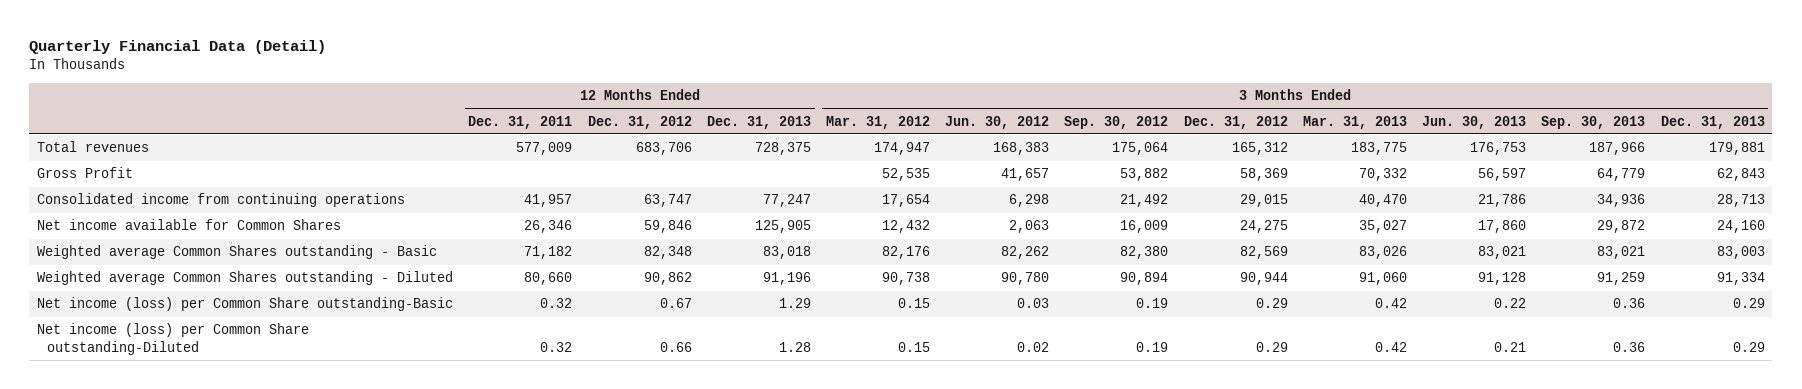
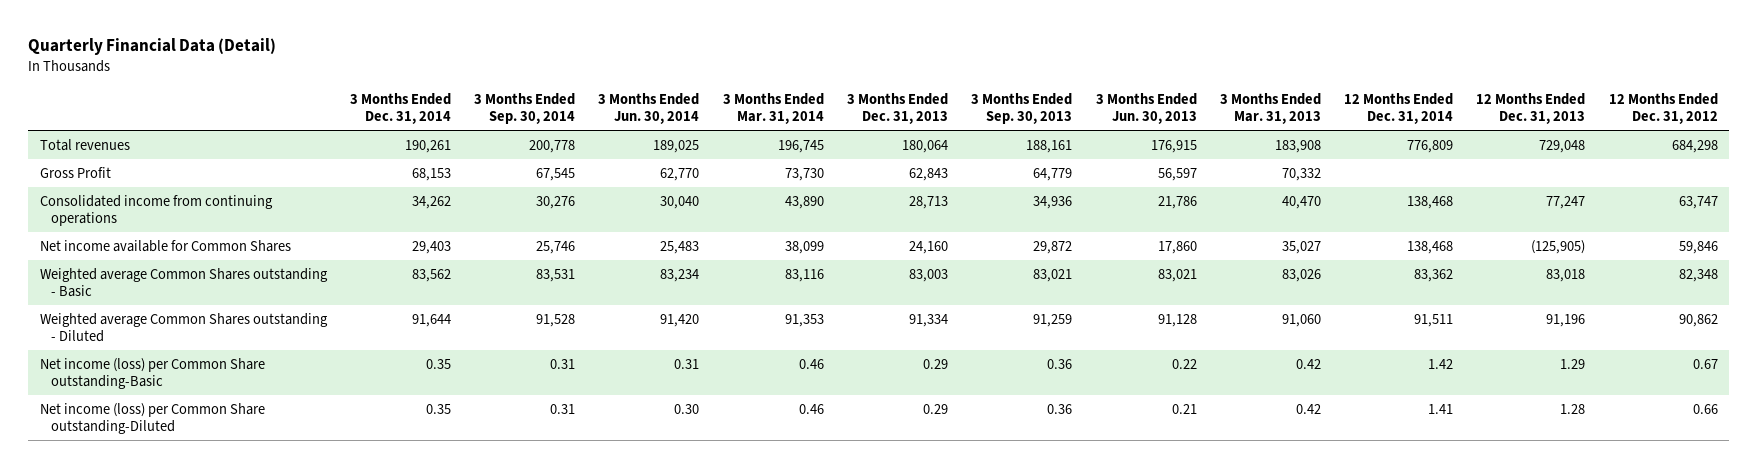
[468,115,573,129] Dec. 31, 2011 -> none
[826,115,931,129] Mar. 31, 2012 -> none
[945,115,1050,129] Jun. 30, 2012 -> none
[1064,115,1169,129] Sep. 30, 2012 -> none
[1183,115,1288,129] Dec. 31, 2012 -> none
none -> [349,93,451,125] 3 Months Ended Dec. 31, 2014
none -> [474,93,576,125] 3 Months Ended Sep. 30, 2014
none -> [598,93,700,125] 3 Months Ended Jun. 30, 2014
none -> [722,93,824,125] 3 Months Ended Mar. 31, 2014
none -> [1344,93,1454,125] 12 Months Ended Dec. 31, 2014
[635,142,692,156] 683,706 -> [1671,139,1718,153] 684,298
[754,142,811,156] 728,375 -> [1539,139,1586,153] 729,048
[1350,142,1407,156] 183,775 -> [1274,139,1321,153] 183,908
[1470,142,1527,156] 176,753 -> [1150,139,1197,153] 176,915
[1589,142,1646,156] 187,966 -> [1026,139,1073,153] 188,161
[1708,142,1765,156] 179,881 -> [901,139,948,153] 180,064
[754,220,811,234] 125,905 -> [1531,239,1586,254] (125,905)

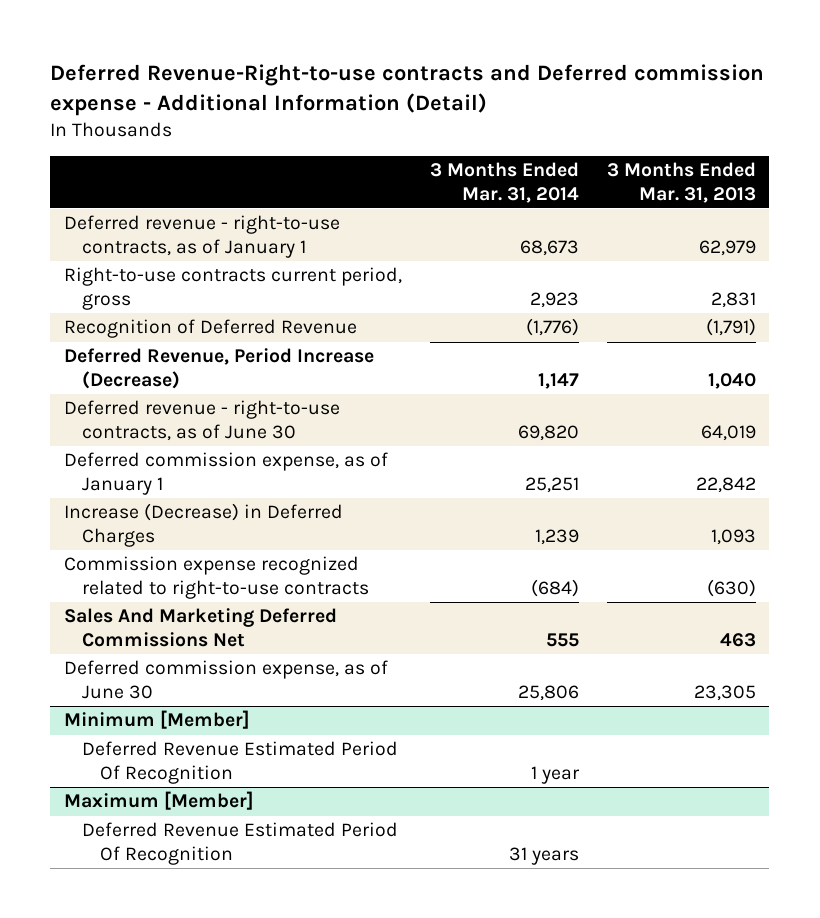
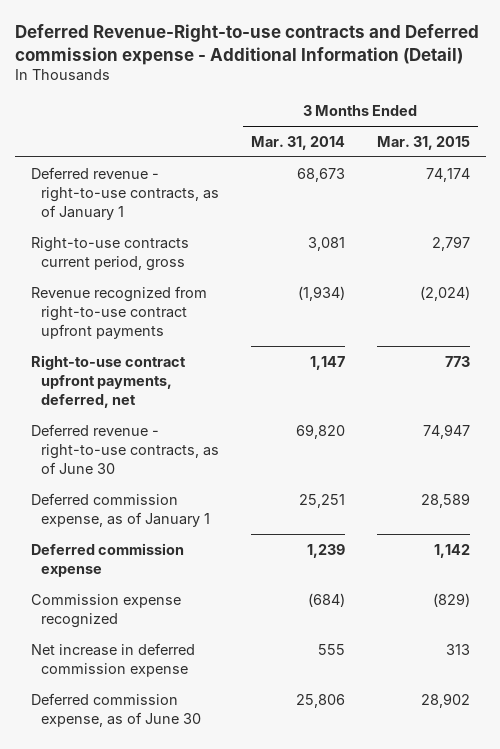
[606,162,756,203] 3 Months Ended Mar. 31, 2013 -> none
none -> [376,135,470,150] Mar. 31, 2015
[64,319,358,339] Recognition of Deferred Revenue -> none
[529,291,579,308] 2,923 -> [308,236,346,251] 3,081
none -> [30,285,207,339] Revenue recognized from right-to-use contract upfront payments
[64,348,375,389] Deferred Revenue, Period Increase (Decrease) -> [30,354,186,408] Right-to-use contract upfront payments, deferred, net
[64,503,344,547] Increase (Decrease) in Deferred Charges -> [30,542,184,577] Deferred commission expense
[64,556,370,599] Commission expense recognized related to right-to-use contracts -> [30,593,181,628] Commission expense recognized
[64,608,338,647] Sales And Marketing Deferred Commissions Net -> [30,642,195,677] Net increase in deferred commission expense
[64,710,251,730] Minimum [Member] -> none
[82,741,399,784] Deferred Revenue Estimated Period Of Recognition -> none
[64,791,255,811] Maximum [Member] -> none
[82,822,399,865] Deferred Revenue Estimated Period Of Recognition -> none

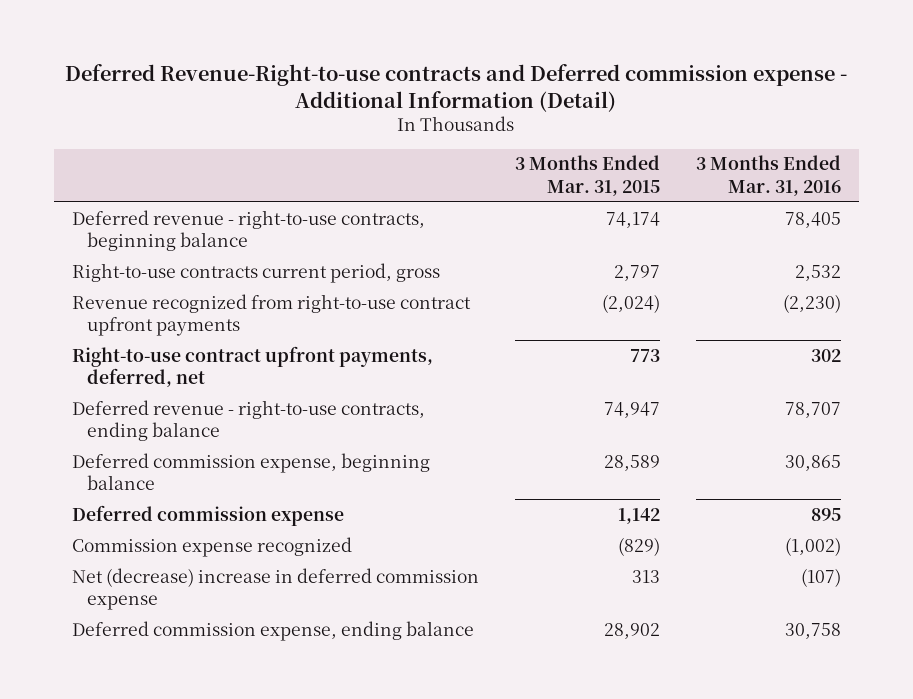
[251,135,346,150] Mar. 31, 2014 -> none
none -> [695,155,841,196] 3 Months Ended Mar. 31, 2016
[30,166,220,220] Deferred revenue - right-to-use contracts, as of January 1 -> [72,209,426,251] Deferred revenue - right-to-use contracts, beginning balance
[30,423,220,474] Deferred revenue - right-to-use contracts, as of June 30 -> [72,399,426,441] Deferred revenue - right-to-use contracts, ending balance
[30,492,211,527] Deferred commission expense, as of January 1 -> [72,452,431,490] Deferred commission expense, beginning balance
[30,642,195,677] Net increase in deferred commission expense -> [72,567,480,610] Net (decrease) increase in deferred commission expense
[30,692,202,727] Deferred commission expense, as of June 30 -> [72,620,475,641] Deferred commission expense, ending balance

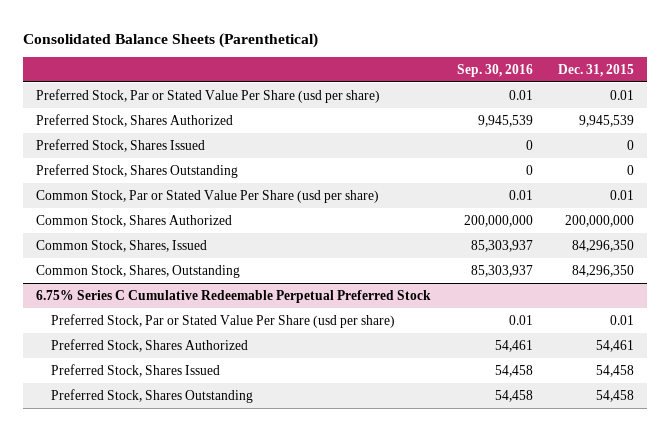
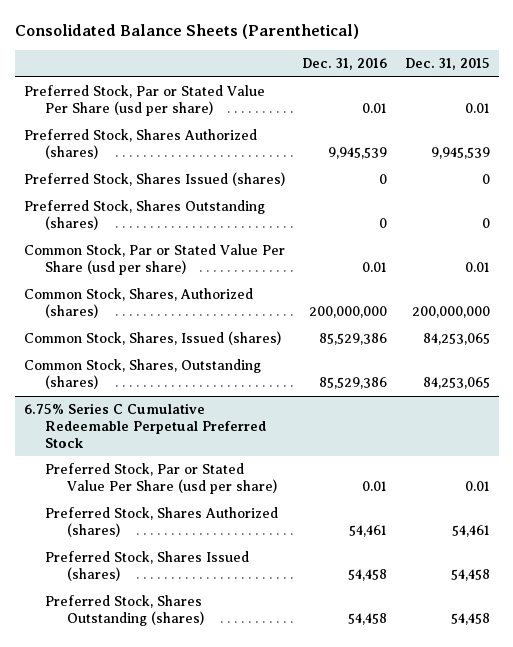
[456,63,533,77] Sep. 30, 2016 -> none
none -> [302,58,388,71] Dec. 31, 2016
[35,113,233,127] Preferred Stock, Shares Authorized -> [23,129,257,160] Preferred Stock, Shares Authorized (shares)
[35,138,205,152] Preferred Stock, Shares Issued -> [23,172,285,187] Preferred Stock, Shares Issued (shares)
[35,163,238,178] Preferred Stock, Shares Outstanding -> [23,200,265,231] Preferred Stock, Shares Outstanding (shares)
[35,214,232,227] Common Stock, Shares Authorized -> [23,288,253,319] Common Stock, Shares, Authorized (shares)
[35,239,207,252] Common Stock, Shares, Issued -> [23,331,281,346] Common Stock, Shares, Issued (shares)
[572,239,635,252] 84,296,350 -> [422,333,490,346] 84,253,065
[35,264,240,278] Common Stock, Shares, Outstanding -> [23,359,261,390] Common Stock, Shares, Outstanding (shares)
[572,264,635,277] 84,296,350 -> [422,377,490,390] 84,253,065
[51,338,249,352] Preferred Stock, Shares Authorized -> [45,507,279,538] Preferred Stock, Shares Authorized (shares)
[51,363,221,377] Preferred Stock, Shares Issued -> [45,551,250,582] Preferred Stock, Shares Issued (shares)
[51,388,254,403] Preferred Stock, Shares Outstanding -> [45,595,205,627] Preferred Stock, Shares Outstanding (shares)

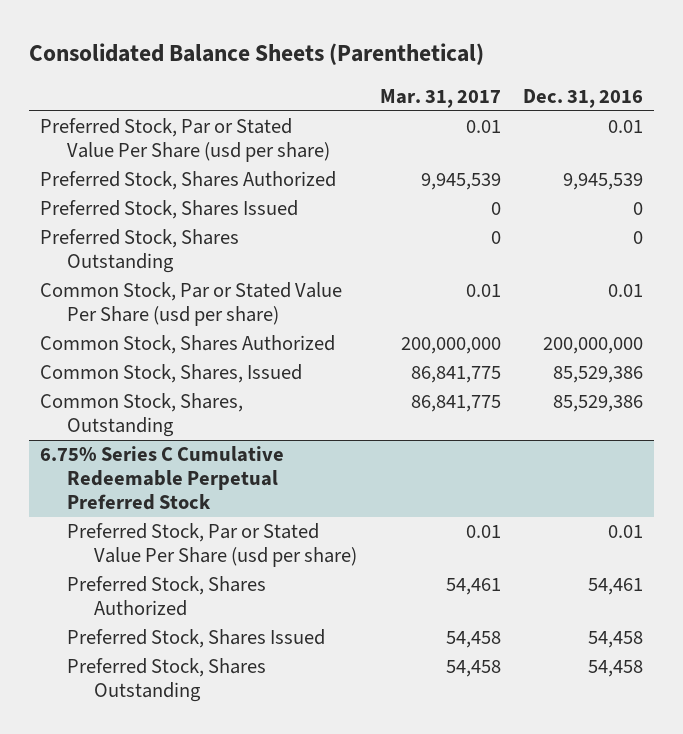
[404,58,490,71] Dec. 31, 2015 -> none
none -> [379,88,501,108] Mar. 31, 2017
[23,129,257,160] Preferred Stock, Shares Authorized (shares) -> [40,171,337,191] Preferred Stock, Shares Authorized
[23,172,285,187] Preferred Stock, Shares Issued (shares) -> [40,200,299,220] Preferred Stock, Shares Issued
[23,200,265,231] Preferred Stock, Shares Outstanding (shares) -> [40,229,240,274] Preferred Stock, Shares Outstanding
[23,288,253,319] Common Stock, Shares, Authorized (shares) -> [40,335,336,355] Common Stock, Shares Authorized
[23,331,281,346] Common Stock, Shares, Issued (shares) -> [40,364,303,384] Common Stock, Shares, Issued
[23,359,261,390] Common Stock, Shares, Outstanding (shares) -> [40,393,244,438] Common Stock, Shares, Outstanding
[45,507,279,538] Preferred Stock, Shares Authorized (shares) -> [67,576,267,617] Preferred Stock, Shares Authorized
[45,551,250,582] Preferred Stock, Shares Issued (shares) -> [67,629,326,649] Preferred Stock, Shares Issued
[45,595,205,627] Preferred Stock, Shares Outstanding (shares) -> [67,658,267,703] Preferred Stock, Shares Outstanding

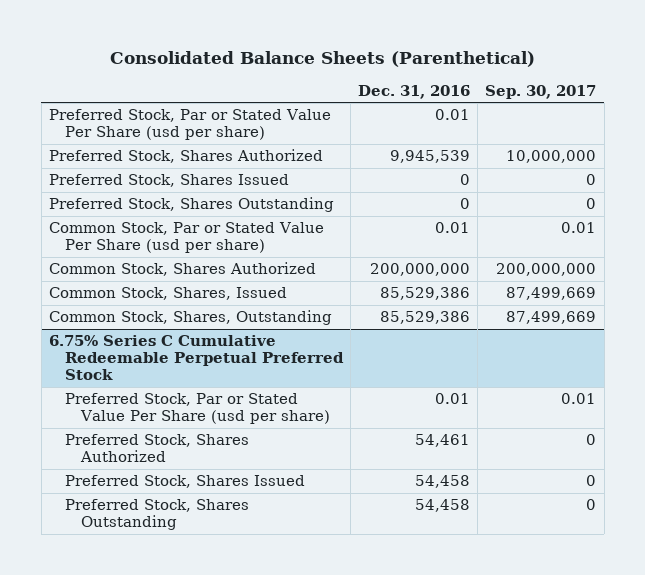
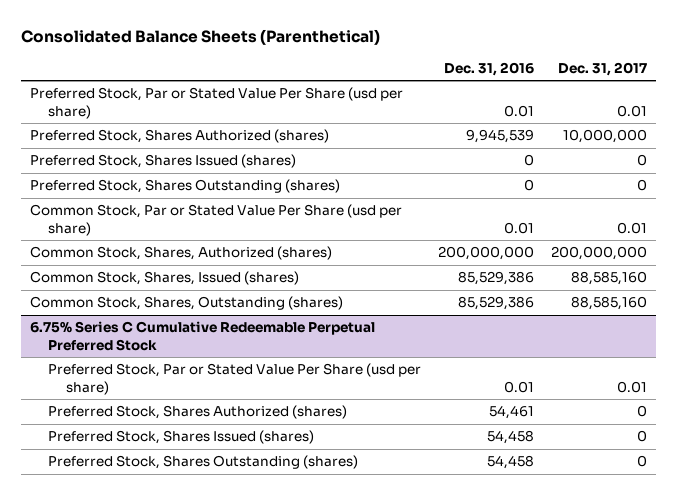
[485,84,597,99] Sep. 30, 2017 -> none
none -> [558,61,648,76] Dec. 31, 2017
[48,149,323,164] Preferred Stock, Shares Authorized -> [29,129,329,144] Preferred Stock, Shares Authorized (shares)
[48,174,289,188] Preferred Stock, Shares Issued -> [29,154,296,169] Preferred Stock, Shares Issued (shares)
[48,197,334,213] Preferred Stock, Shares Outstanding -> [29,179,340,194] Preferred Stock, Shares Outstanding (shares)
[48,262,316,277] Common Stock, Shares Authorized -> [29,246,332,261] Common Stock, Shares, Authorized (shares)
[48,287,287,301] Common Stock, Shares, Issued -> [29,271,299,286] Common Stock, Shares, Issued (shares)
[48,310,332,326] Common Stock, Shares, Outstanding -> [29,296,343,311] Common Stock, Shares, Outstanding (shares)
[65,434,250,463] Preferred Stock, Shares Authorized -> [47,405,347,420] Preferred Stock, Shares Authorized (shares)
[65,475,306,489] Preferred Stock, Shares Issued -> [47,430,314,445] Preferred Stock, Shares Issued (shares)
[65,499,250,531] Preferred Stock, Shares Outstanding -> [47,455,358,470] Preferred Stock, Shares Outstanding (shares)

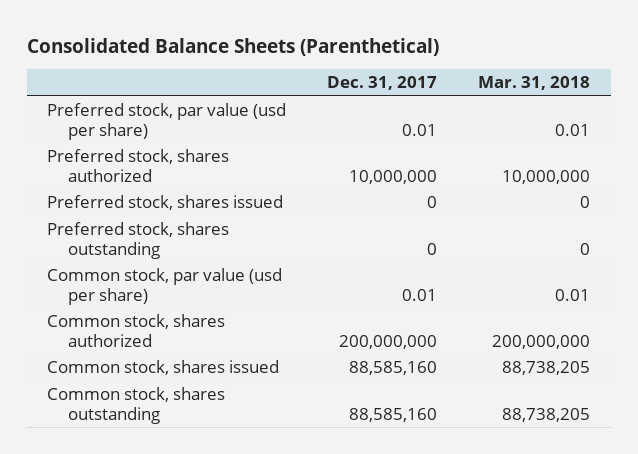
[444,61,535,76] Dec. 31, 2016 -> none
none -> [478,76,591,91] Mar. 31, 2018
[29,321,375,351] 6.75% Series C Cumulative Redeemable Perpetual Preferred Stock -> none
[47,363,421,395] Preferred Stock, Par or Stated Value Per Share (usd per share) -> none
[47,405,347,420] Preferred Stock, Shares Authorized (shares) -> none
[47,430,314,445] Preferred Stock, Shares Issued (shares) -> none
[47,455,358,470] Preferred Stock, Shares Outstanding (shares) -> none
[29,87,403,119] Preferred Stock, Par or Stated Value Per Share (usd per share) -> [47,103,287,140] Preferred stock, par value (usd per share)
[29,129,329,144] Preferred Stock, Shares Authorized (shares) -> [47,149,230,182] Preferred stock, shares authorized
[29,154,296,169] Preferred Stock, Shares Issued (shares) -> [47,195,284,211] Preferred stock, shares issued
[29,179,340,194] Preferred Stock, Shares Outstanding (shares) -> [47,222,230,259] Preferred stock, shares outstanding
[29,204,402,236] Common Stock, Par or Stated Value Per Share (usd per share) -> [47,268,283,305] Common stock, par value (usd per share)
[29,246,332,261] Common Stock, Shares, Authorized (shares) -> [47,314,226,347] Common stock, shares authorized
[29,271,299,286] Common Stock, Shares, Issued (shares) -> [47,360,280,376] Common stock, shares issued
[29,296,343,311] Common Stock, Shares, Outstanding (shares) -> [47,387,226,424] Common stock, shares outstanding

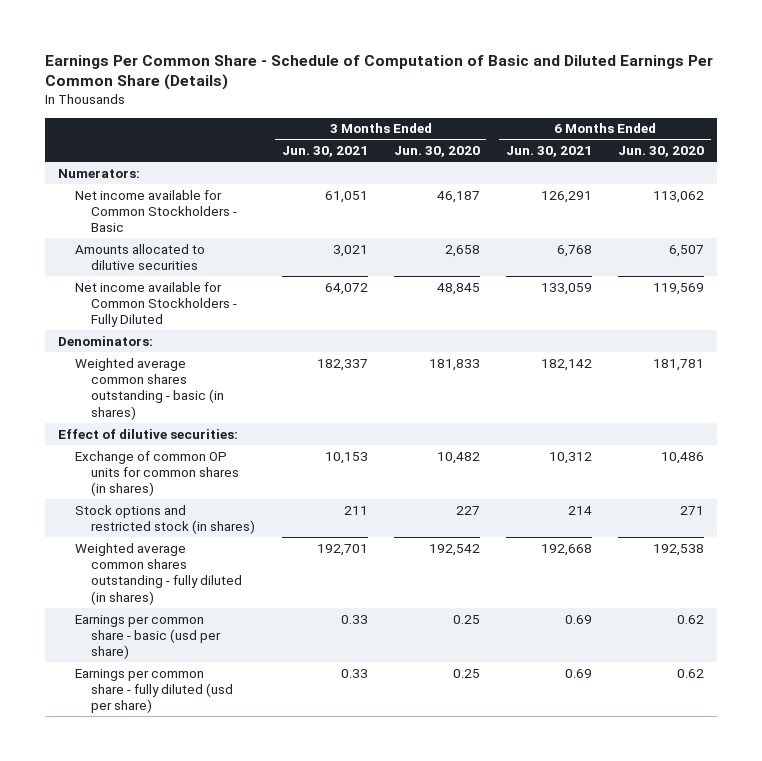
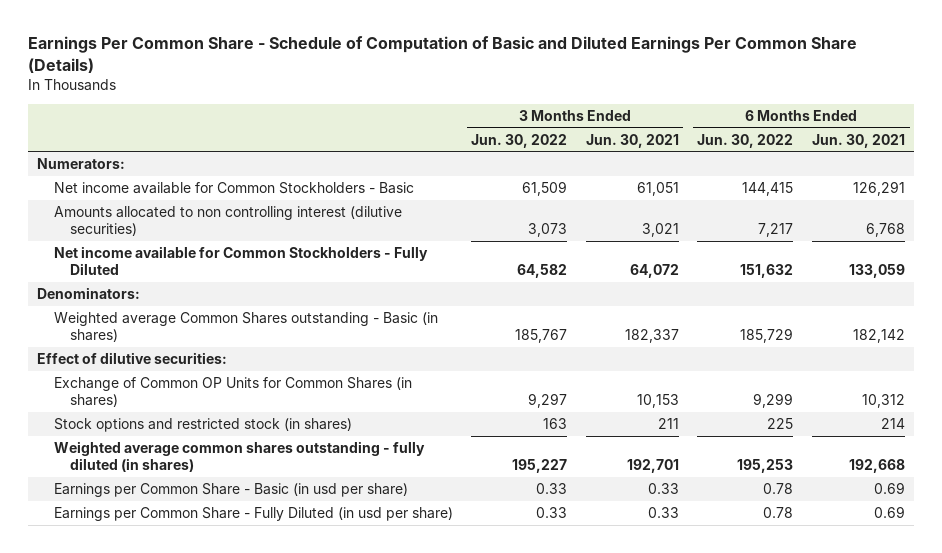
[393,146,480,158] Jun. 30, 2020 -> none
[618,146,705,158] Jun. 30, 2020 -> none
none -> [471,133,568,148] Jun. 30, 2022
none -> [697,133,794,148] Jun. 30, 2022
[74,243,205,270] Amounts allocated to dilutive securities -> [53,205,402,237] Amounts allocated to non controlling interest (dilutive securities)
[74,357,225,420] Weighted average common shares outstanding - basic (in shares) -> [53,311,438,343] Weighted average Common Shares outstanding - Basic (in shares)
[74,450,240,497] Exchange of common OP units for common shares (in shares) -> [53,376,412,408] Exchange of Common OP Units for Common Shares (in shares)
[74,614,222,660] Earnings per common share - basic (usd per share) -> [53,482,408,497] Earnings per Common Share - Basic (in usd per share)
[74,668,234,714] Earnings per common share - fully diluted (usd per share) -> [53,506,453,521] Earnings per Common Share - Fully Diluted (in usd per share)

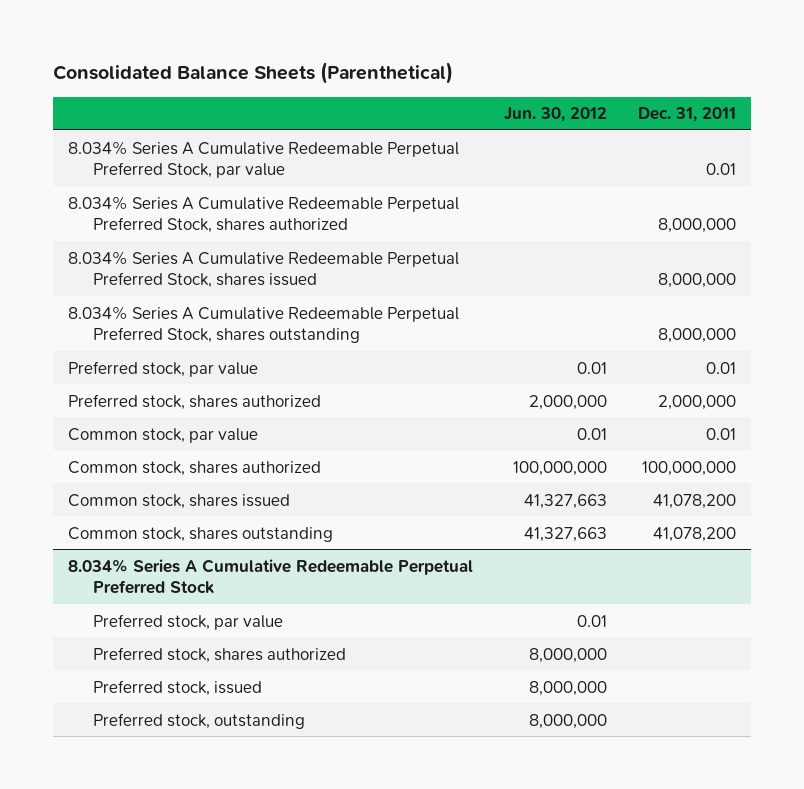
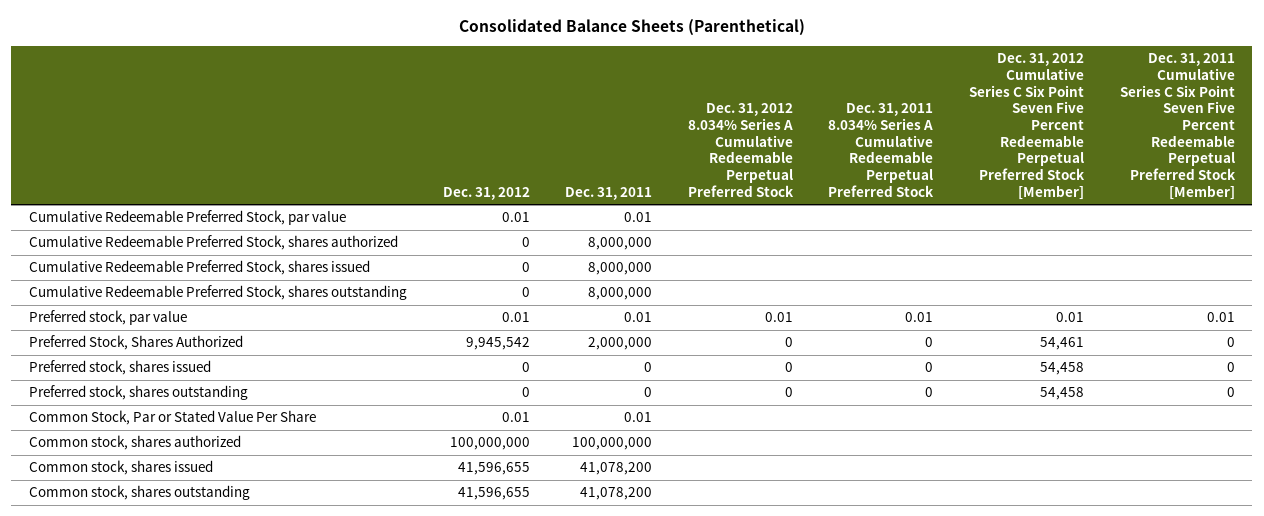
[504,107,608,123] Jun. 30, 2012 -> none
none -> [442,186,530,200] Dec. 31, 2012
none -> [687,103,794,197] Dec. 31, 2012 8.034% Series A Cumulative Redeemable Perpetual Preferred Stock
none -> [828,103,935,197] Dec. 31, 2011 8.034% Series A Cumulative Redeemable Perpetual Preferred Stock
none -> [969,53,1086,200] Dec. 31, 2012 Cumulative Series C Six Point Seven Five Percent Redeemable Perpetual Preferred Stock [Member]
none -> [1119,53,1236,200] Dec. 31, 2011 Cumulative Series C Six Point Seven Five Percent Redeemable Perpetual Preferred Stock [Member]
[68,140,460,179] 8.034% Series A Cumulative Redeemable Perpetual Preferred Stock, par value -> [29,210,347,226] Cumulative Redeemable Preferred Stock, par value
[68,195,460,234] 8.034% Series A Cumulative Redeemable Perpetual Preferred Stock, shares authorized -> [29,235,399,251] Cumulative Redeemable Preferred Stock, shares authorized
[68,250,460,289] 8.034% Series A Cumulative Redeemable Perpetual Preferred Stock, shares issued -> [29,260,371,276] Cumulative Redeemable Preferred Stock, shares issued
[68,305,460,344] 8.034% Series A Cumulative Redeemable Perpetual Preferred Stock, shares outstanding -> [29,285,408,301] Cumulative Redeemable Preferred Stock, shares outstanding
[68,393,322,410] Preferred stock, shares authorized -> [29,335,244,351] Preferred Stock, Shares Authorized
none -> [29,360,212,376] Preferred stock, shares issued
none -> [29,385,249,401] Preferred stock, shares outstanding
[68,427,259,443] Common stock, par value -> [29,410,317,426] Common Stock, Par or Stated Value Per Share
[68,558,474,595] 8.034% Series A Cumulative Redeemable Perpetual Preferred Stock -> none
[93,613,284,630] Preferred stock, par value -> none
[93,646,347,663] Preferred stock, shares authorized -> none
[93,679,263,696] Preferred stock, issued -> none
[93,712,306,729] Preferred stock, outstanding -> none

